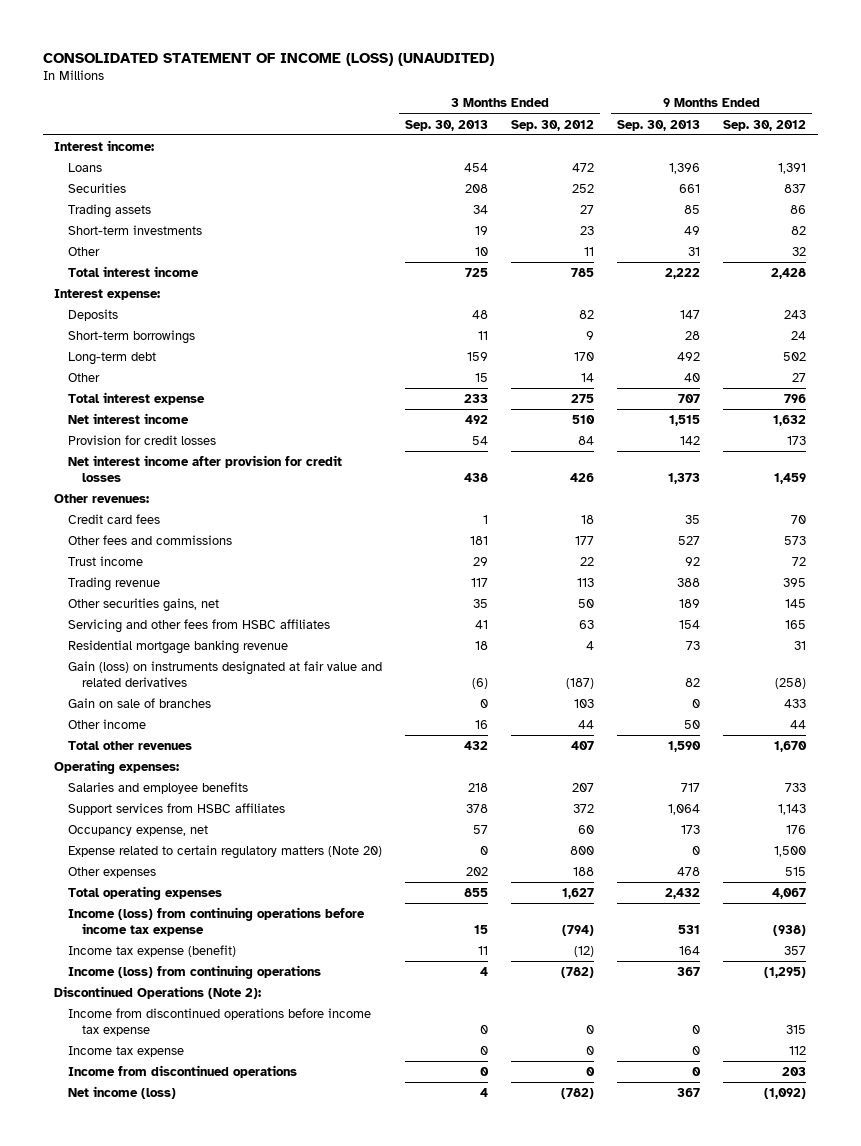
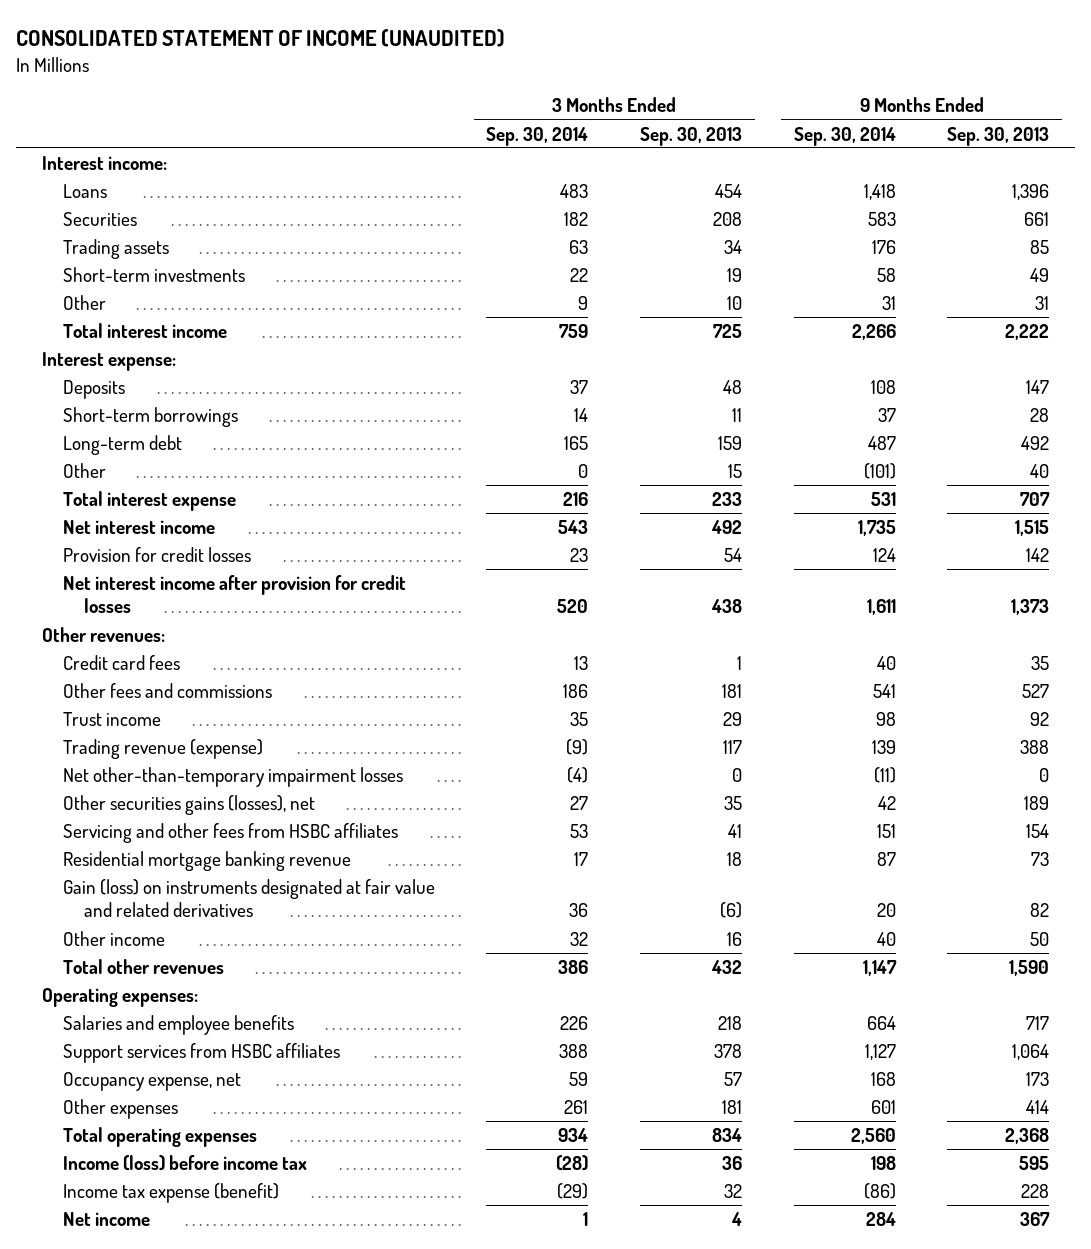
[42,52,494,66] CONSOLIDATED STATEMENT OF INCOME (LOSS) (UNAUDITED) -> [15,28,505,47] CONSOLIDATED STATEMENT OF INCOME (UNAUDITED)
[511,119,595,131] Sep. 30, 2012 -> none
[723,119,807,131] Sep. 30, 2012 -> none
none -> [486,126,589,146] Sep. 30, 2014
none -> [793,126,896,146] Sep. 30, 2014
[67,576,160,591] Trading revenue -> [62,739,263,760] Trading revenue (expense)
none -> [62,767,403,788] Net other-than-temporary impairment losses
[67,597,219,612] Other securities gains, net -> [62,795,315,816] Other securities gains (losses), net
[67,697,211,708] Gain on sale of branches -> none
[67,844,382,859] Expense related to certain regulatory matters (Note 20) -> none
[67,964,321,979] Income (loss) from continuing operations -> none
[54,985,262,999] Discontinued Operations (Note 2): -> none
[67,1007,371,1036] Income from discontinued operations before income tax expense -> none
[67,1045,184,1057] Income tax expense -> none
[67,1064,297,1078] Income from discontinued operations -> none
[466,866,489,876] 202 -> [722,1100,743,1115] 181
[677,866,701,876] 478 -> [1026,1100,1050,1115] 414
[464,887,489,897] 855 -> [712,1128,743,1143] 834
[665,887,701,899] 2,432 -> [1005,1128,1050,1145] 2,368
[67,906,365,936] Income (loss) from continuing operations before income tax expense -> [62,1155,307,1172] Income (loss) before income tax
[474,924,489,934] 15 -> [722,1156,743,1171] 36
[678,924,701,934] 531 -> [1019,1156,1050,1171] 595
[478,945,489,955] 11 -> [724,1184,743,1199] 32
[679,945,701,955] 164 -> [1021,1184,1050,1199] 228
[67,1085,176,1099] Net income (loss) -> [62,1212,150,1227] Net income

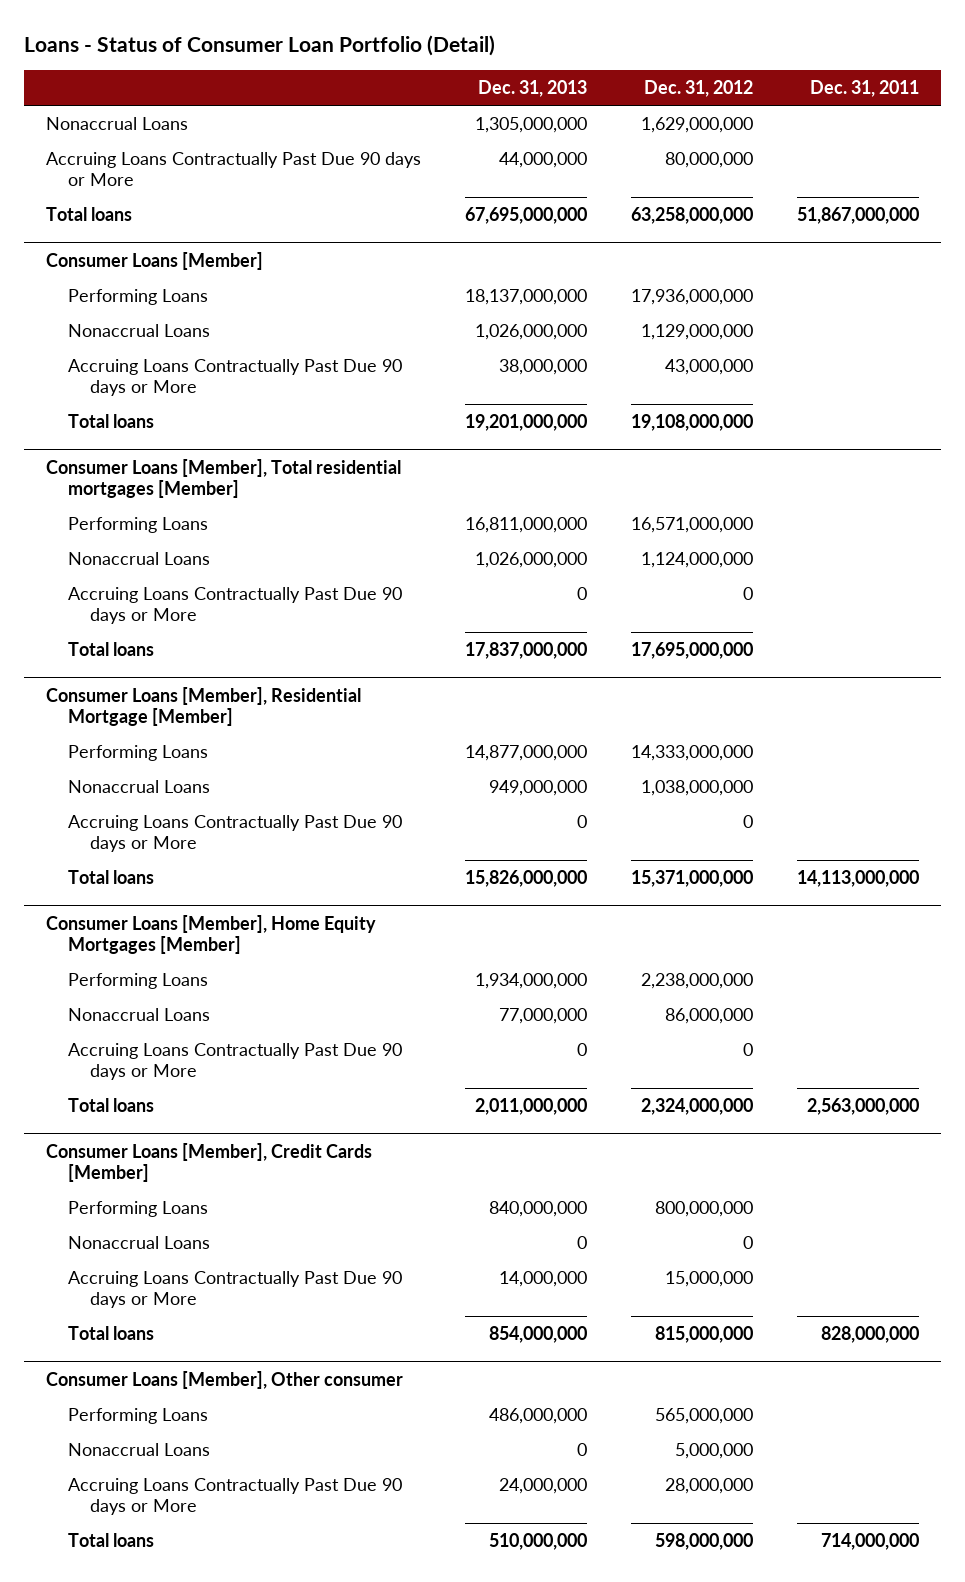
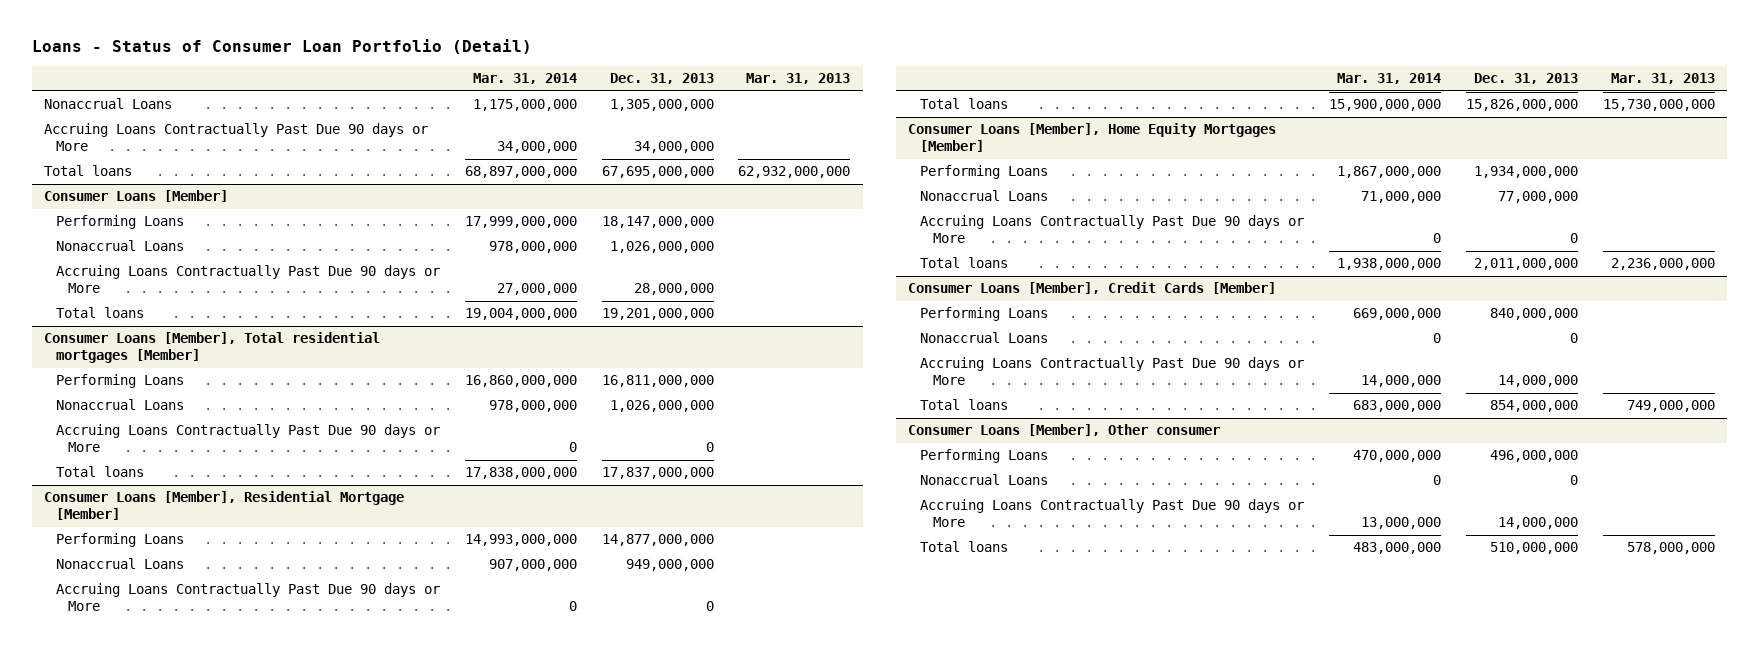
[644,80,754,98] Dec. 31, 2012 -> none
[810,80,920,98] Dec. 31, 2011 -> none
none -> [472,73,577,85] Mar. 31, 2014
none -> [746,73,851,85] Mar. 31, 2013
[499,152,588,169] 44,000,000 -> [633,141,714,154] 34,000,000
[465,289,588,306] 18,137,000,000 -> [601,216,714,229] 18,147,000,000
[499,359,588,376] 38,000,000 -> [633,283,714,296] 28,000,000
[489,1408,588,1425] 486,000,000 -> [1490,450,1579,463] 496,000,000
[499,1478,588,1495] 24,000,000 -> [1498,517,1579,530] 14,000,000

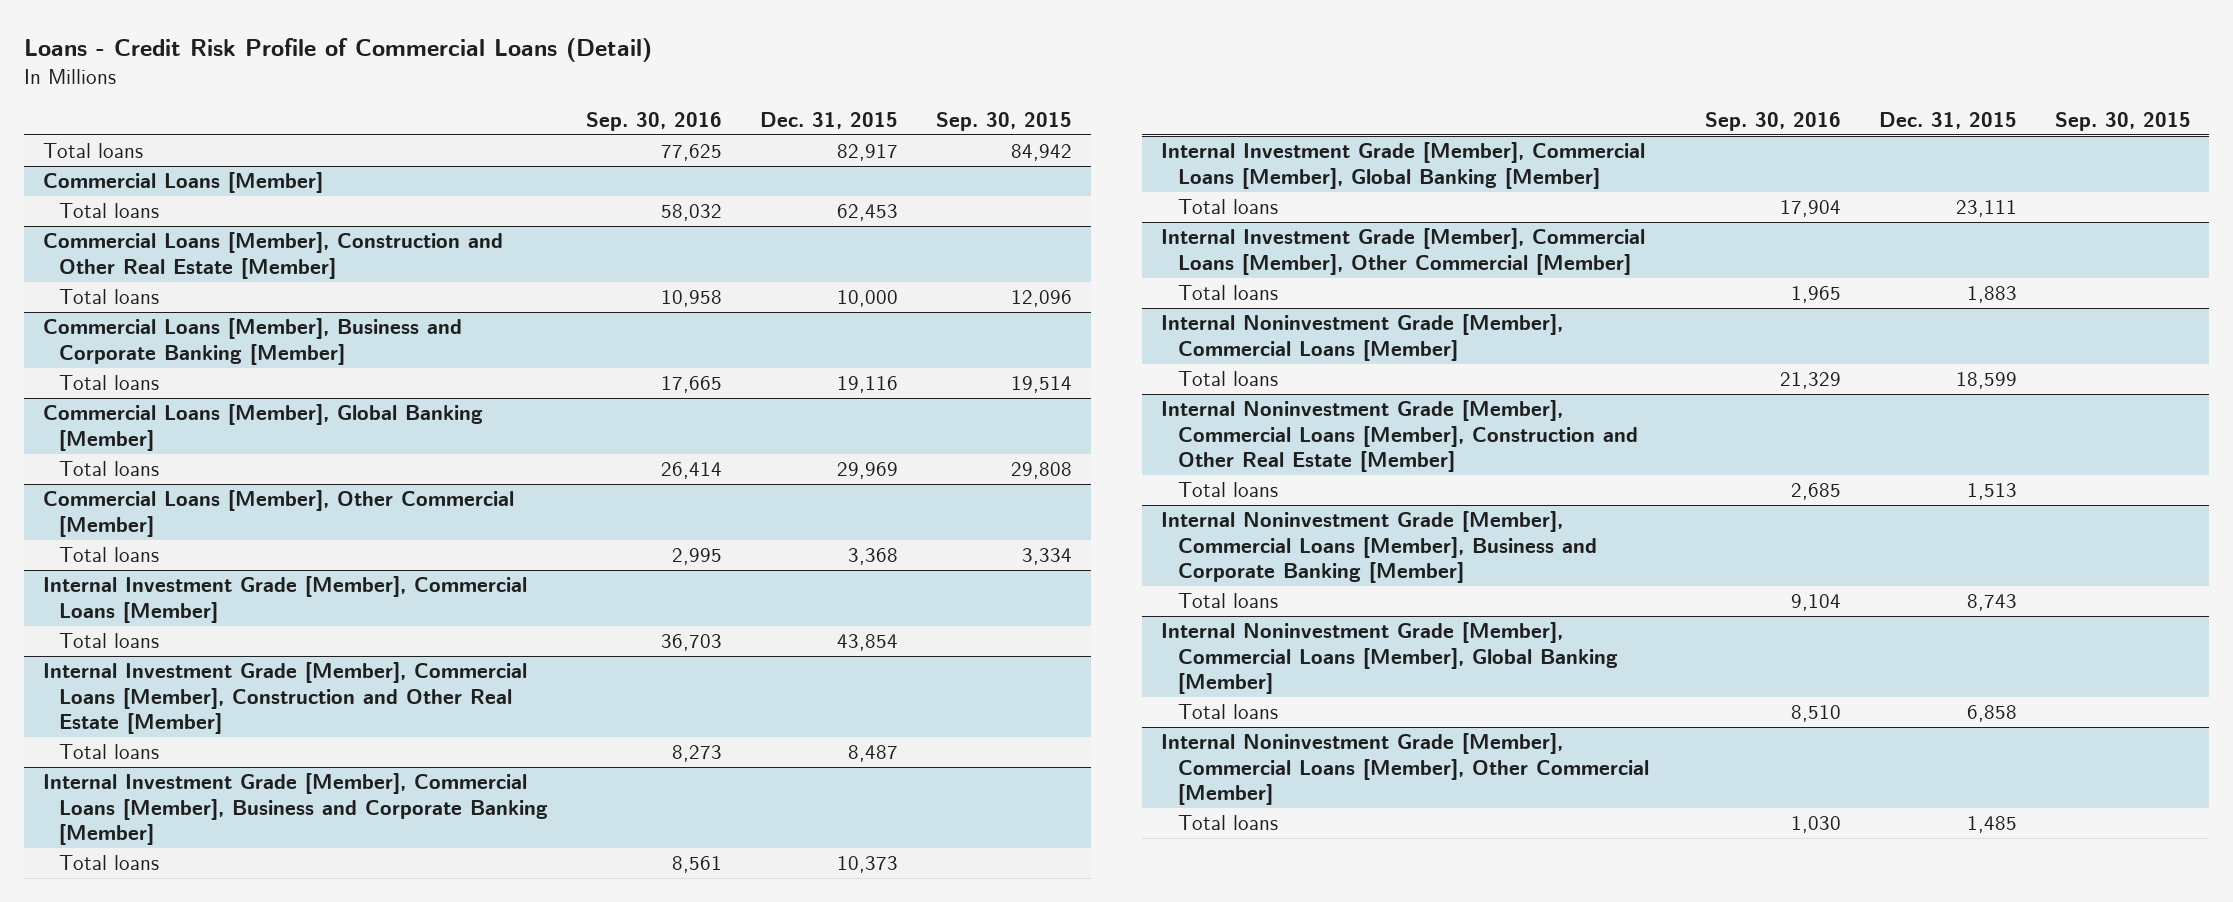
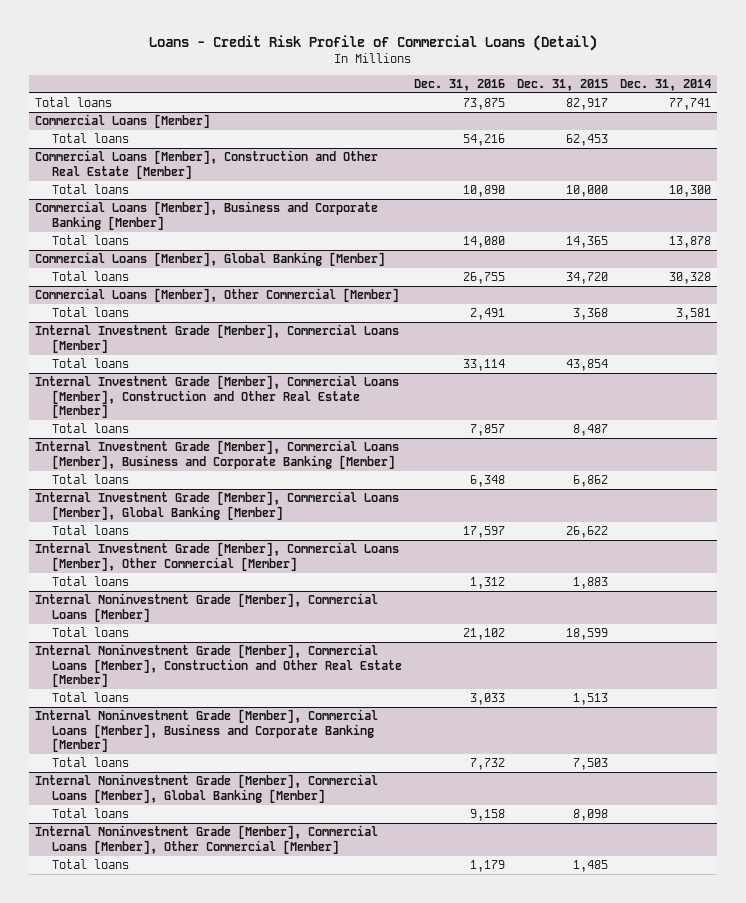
[586,111,723,131] Sep. 30, 2016 -> none
[935,111,1072,131] Sep. 30, 2015 -> none
none -> [413,78,505,91] Dec. 31, 2016
none -> [619,78,711,91] Dec. 31, 2014
[837,376,899,394] 19,116 -> [565,236,608,249] 14,365
[837,462,899,480] 29,969 -> [565,272,608,285] 34,720
[837,856,899,874] 10,373 -> [572,475,608,488] 6,862
[1955,200,2017,218] 23,111 -> [565,526,608,539] 26,622
[1966,594,2017,612] 8,743 -> [572,758,608,771] 7,503
[1966,705,2017,723] 6,858 -> [572,809,608,822] 8,098

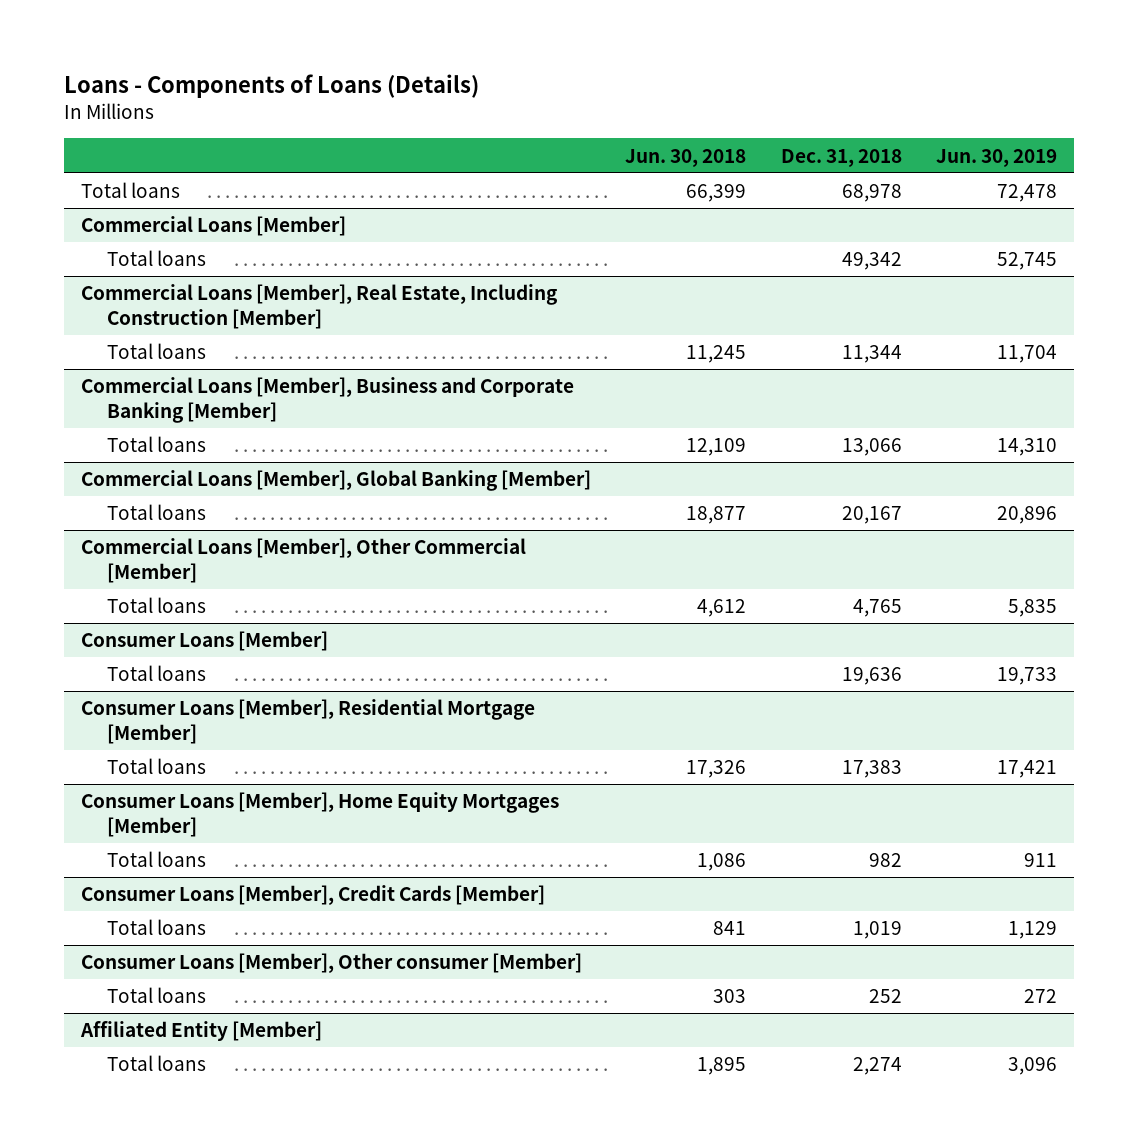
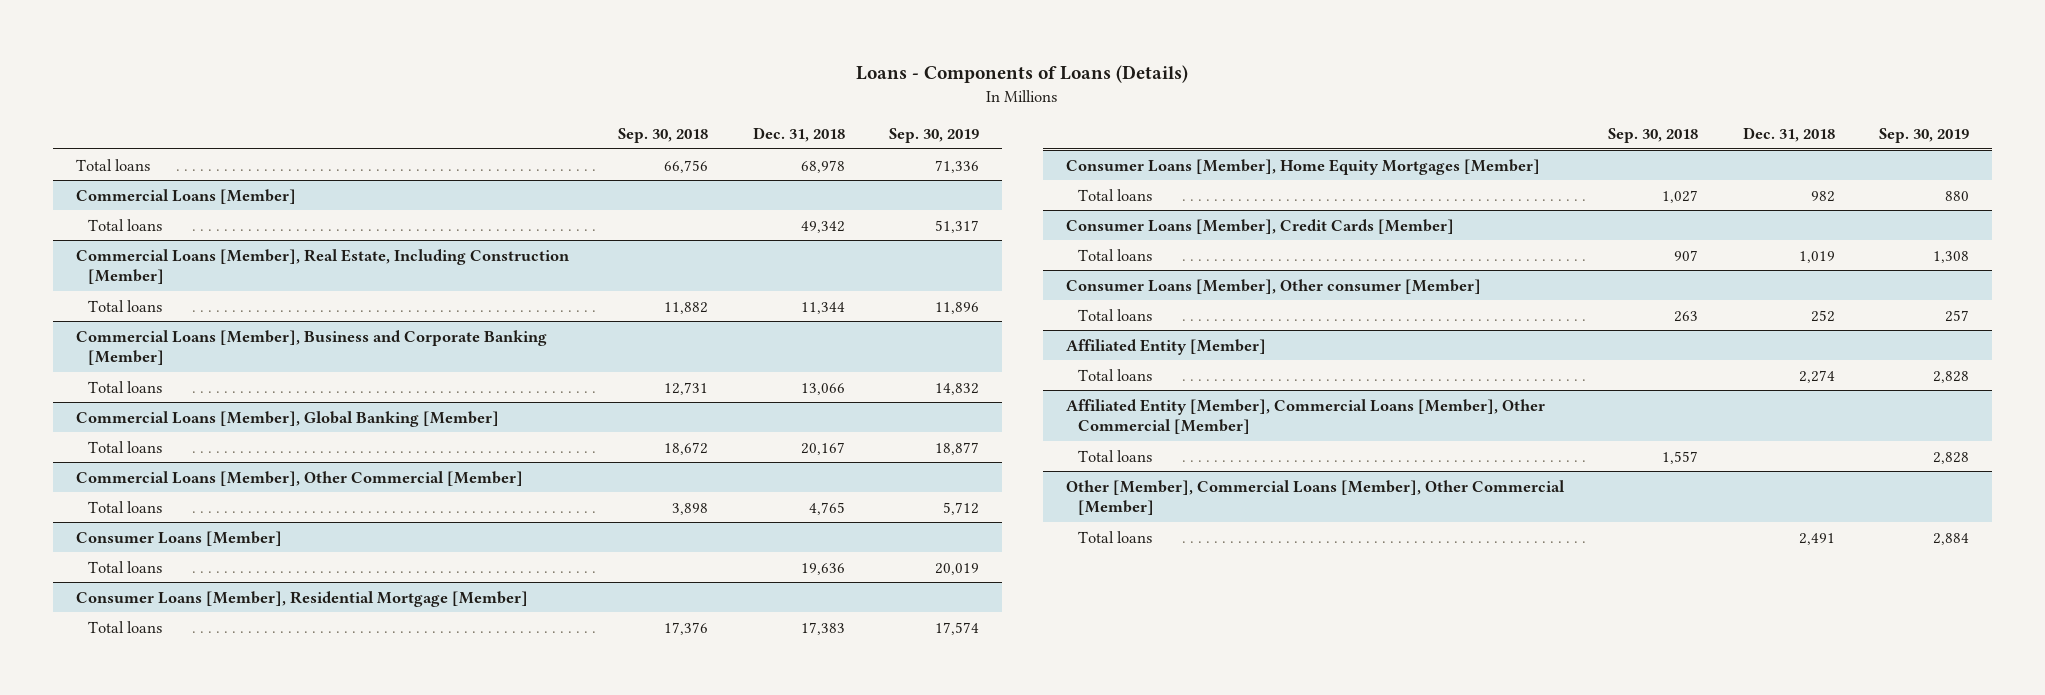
[625,148,747,167] Jun. 30, 2018 -> none
[935,148,1057,167] Jun. 30, 2019 -> none
none -> [618,127,709,143] Sep. 30, 2018
none -> [889,127,980,143] Sep. 30, 2019
none -> [1065,398,1545,435] Affiliated Entity [Member], Commercial Loans [Member], Other Commercial [Member]
none -> [1078,449,1153,462] Total loans
none -> [1065,479,1565,516] Other [Member], Commercial Loans [Member], Other Commercial [Member]
none -> [1078,530,1153,543] Total loans

